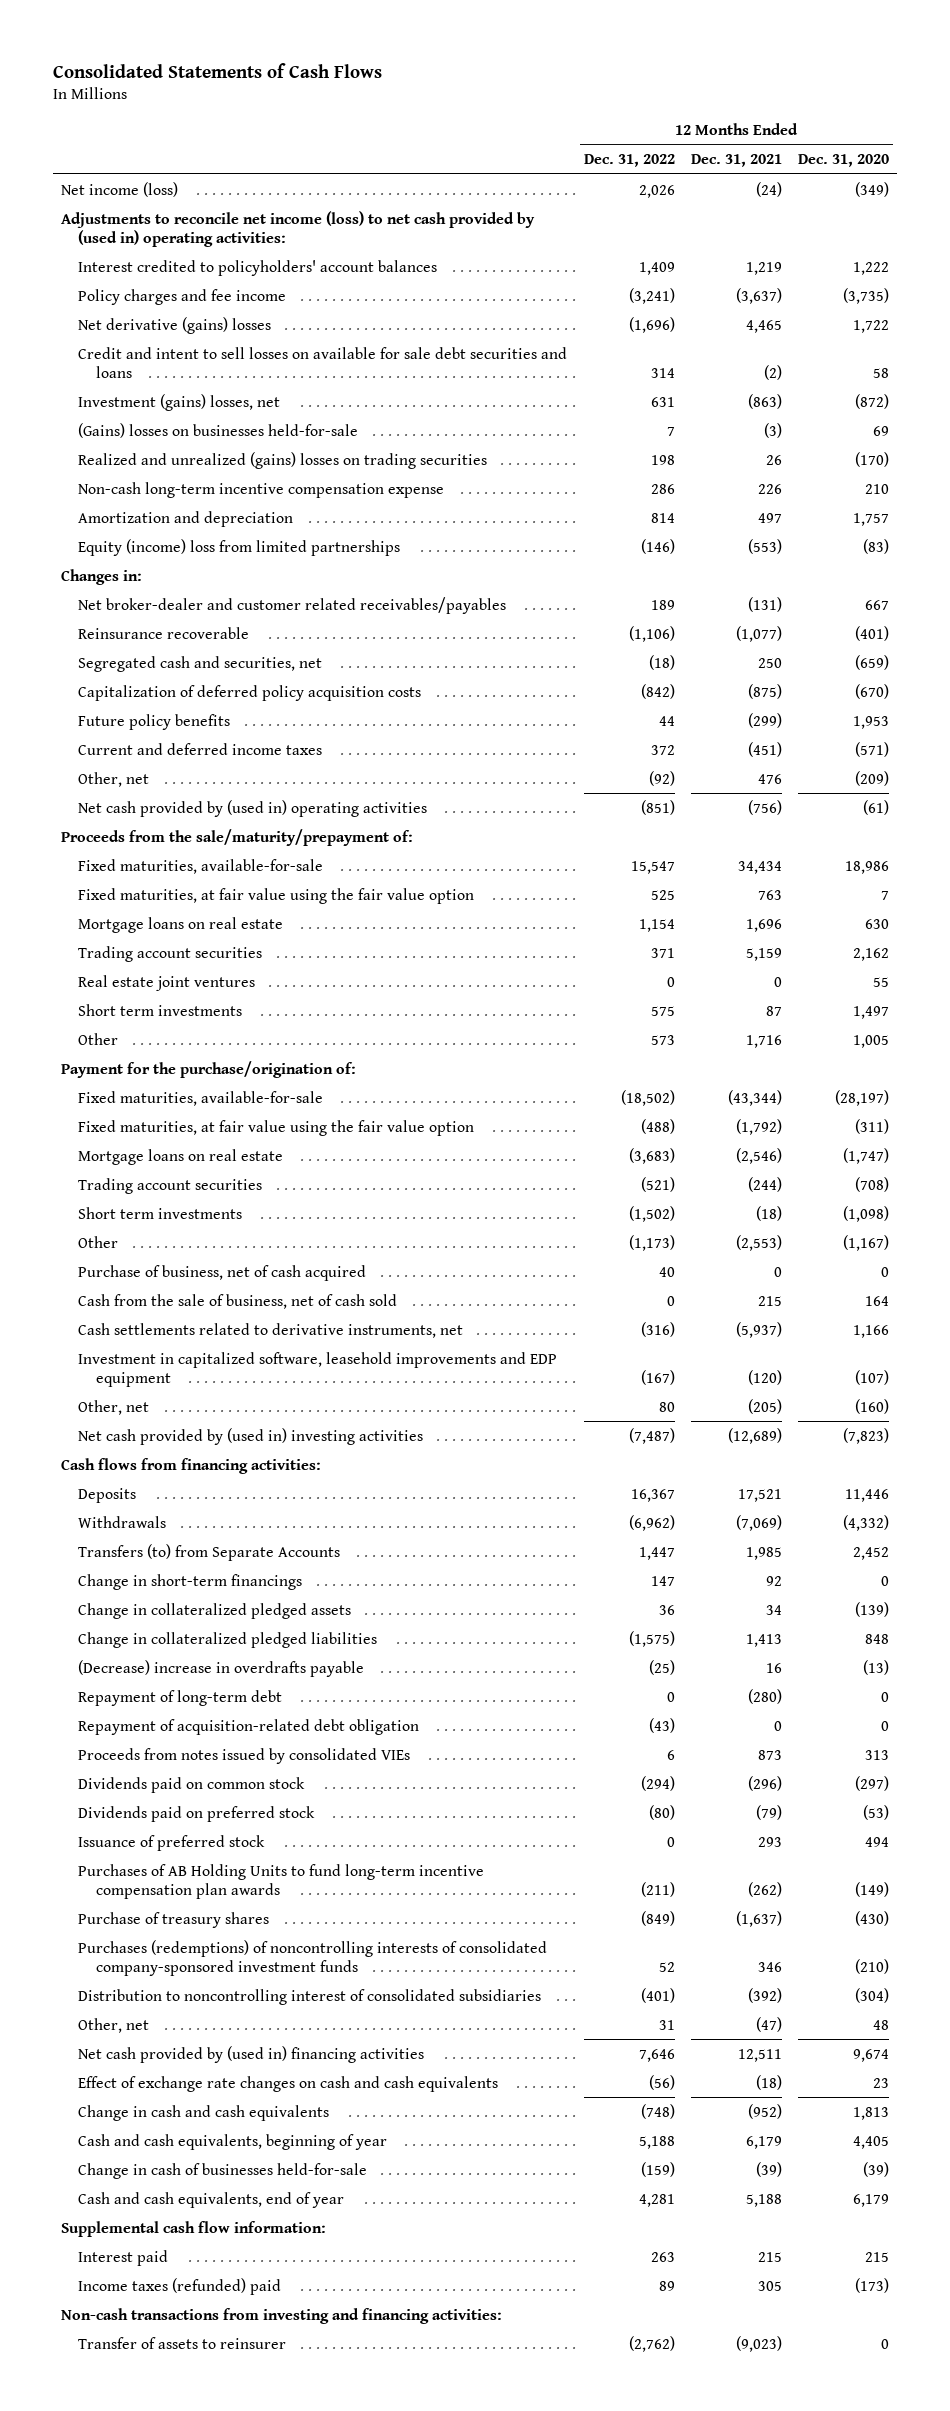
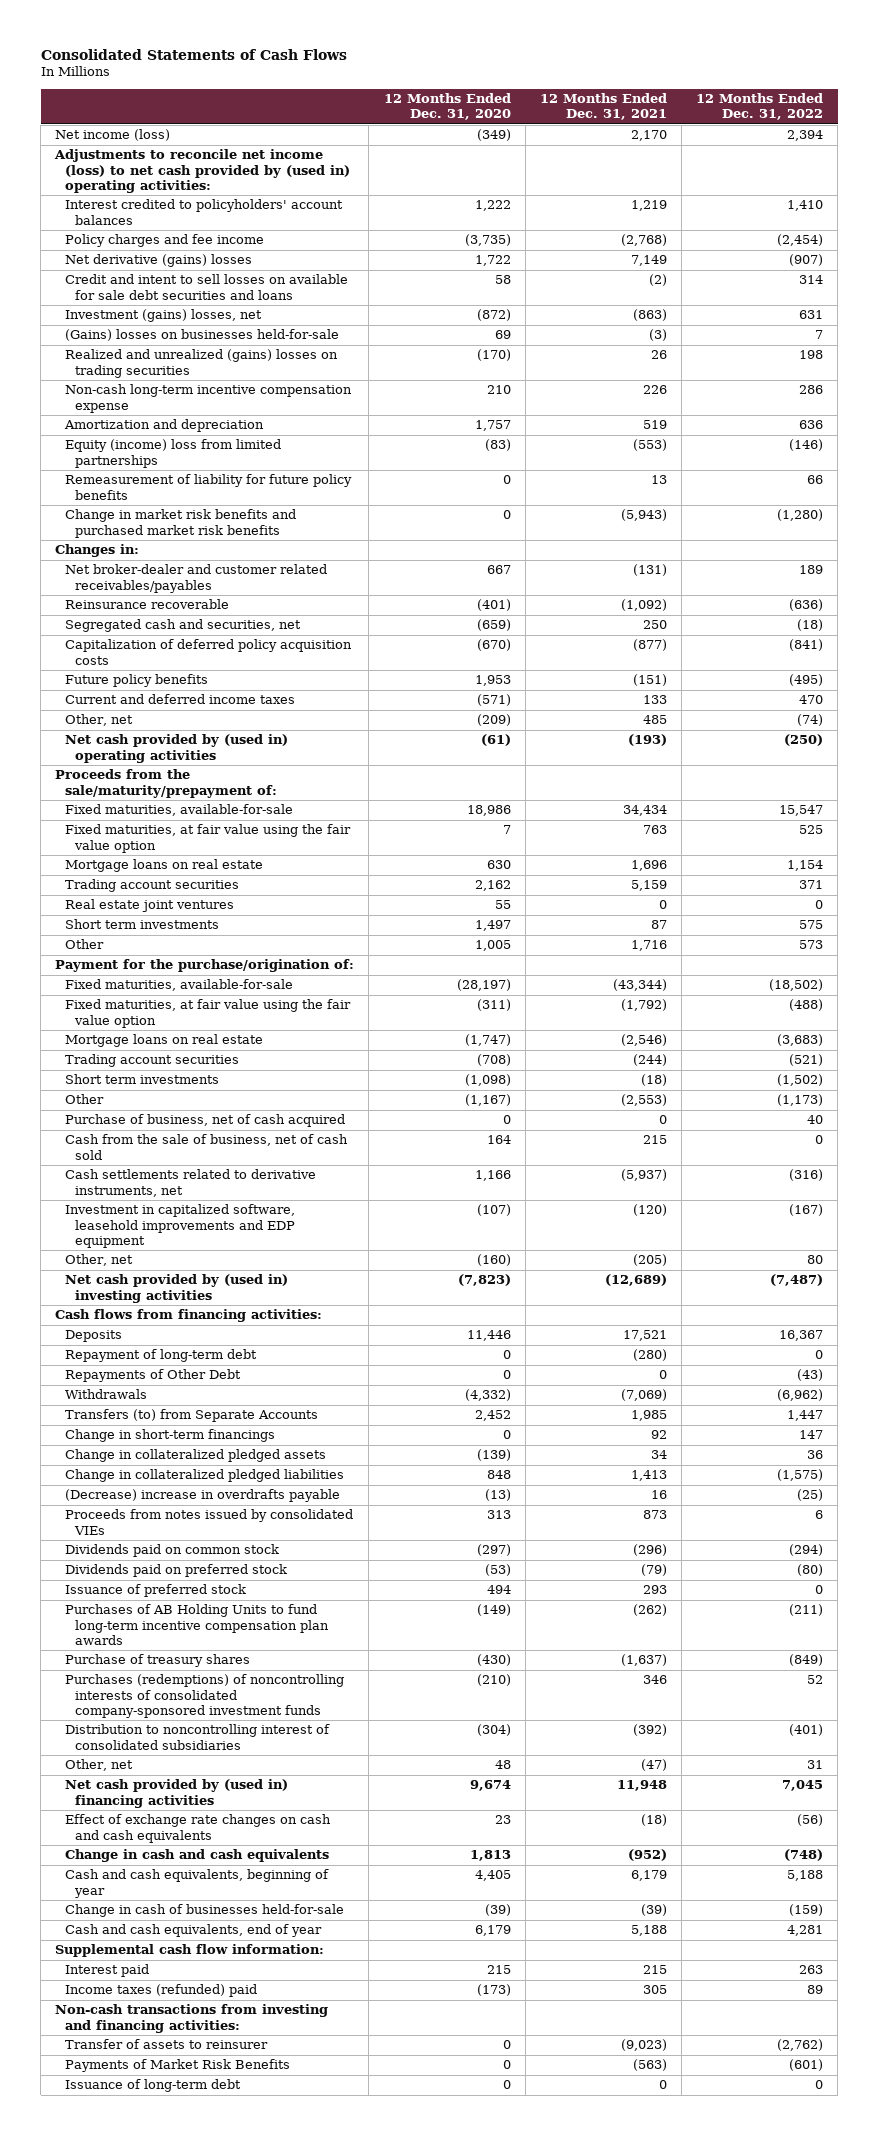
[638,184,675,198] 2,026 -> [787,130,824,142] 2,394
[755,181,782,197] (24) -> [630,130,667,142] 2,170
[638,261,675,275] 1,409 -> [787,200,824,212] 1,410
[628,287,675,304] (3,241) -> [777,234,824,247] (2,454)
[735,287,782,304] (3,637) -> [620,234,667,247] (2,768)
[628,316,675,333] (1,696) -> [789,254,824,267] (907)
[745,319,782,333] 4,465 -> [630,255,667,267] 7,149
[650,512,675,523] 814 -> [799,420,824,430] 636
[757,512,782,523] 497 -> [642,420,667,430] 519
none -> [65,474,353,500] Remeasurement of liability for future policy benefits
none -> [65,509,297,538] Change in market risk benefits and purchased market risk benefits
[628,625,675,642] (1,106) -> [789,599,824,612] (636)
[735,625,782,642] (1,077) -> [620,599,667,612] (1,092)
[640,683,675,699] (842) -> [789,639,824,652] (841)
[747,683,782,699] (875) -> [632,639,667,652] (877)
[658,715,675,726] 44 -> [789,674,824,687] (495)
[747,712,782,728] (299) -> [632,674,667,687] (151)
[650,744,675,755] 372 -> [799,695,824,705] 470
[747,741,782,757] (451) -> [642,695,667,705] 133
[648,770,675,786] (92) -> [797,714,824,727] (74)
[757,773,782,784] 476 -> [642,715,667,725] 485
[640,799,675,815] (851) -> [784,734,824,747] (250)
[747,799,782,815] (756) -> [627,734,667,747] (193)
[78,1689,283,1706] Repayment of long-term debt -> [65,1349,258,1363] Repayment of long-term debt
none -> [65,1369,242,1383] Repayments of Other Debt
[78,1718,420,1735] Repayment of acquisition-related debt obligation -> none
[638,2048,675,2062] 7,646 -> [782,1780,824,1792] 7,045
[737,2048,782,2062] 12,511 -> [616,1780,667,1792] 11,948
none -> [65,2059,291,2073] Payments of Market Risk Benefits
none -> [65,2079,242,2093] Issuance of long-term debt

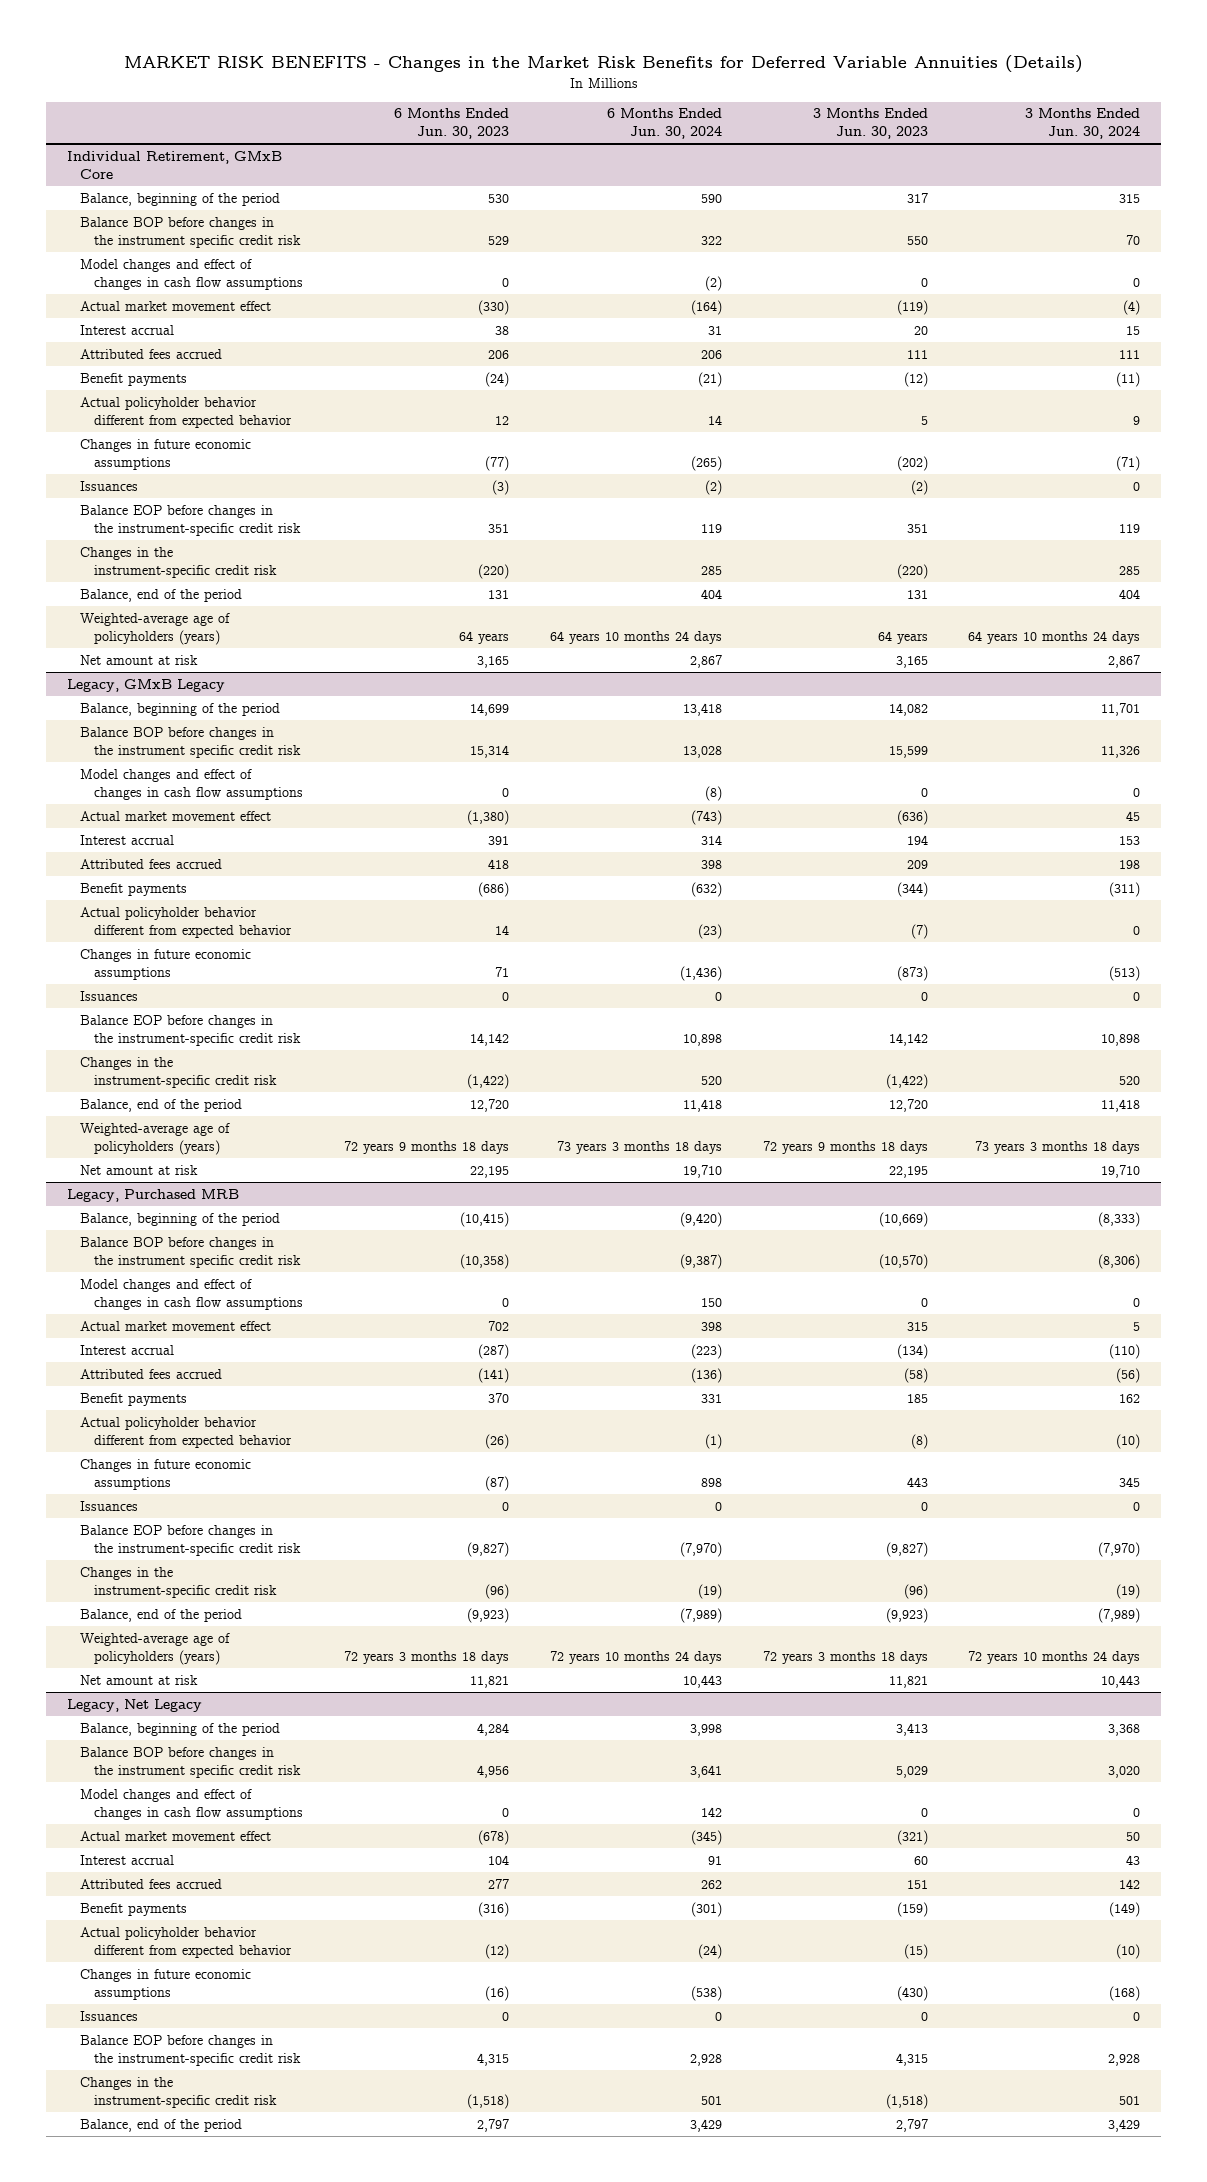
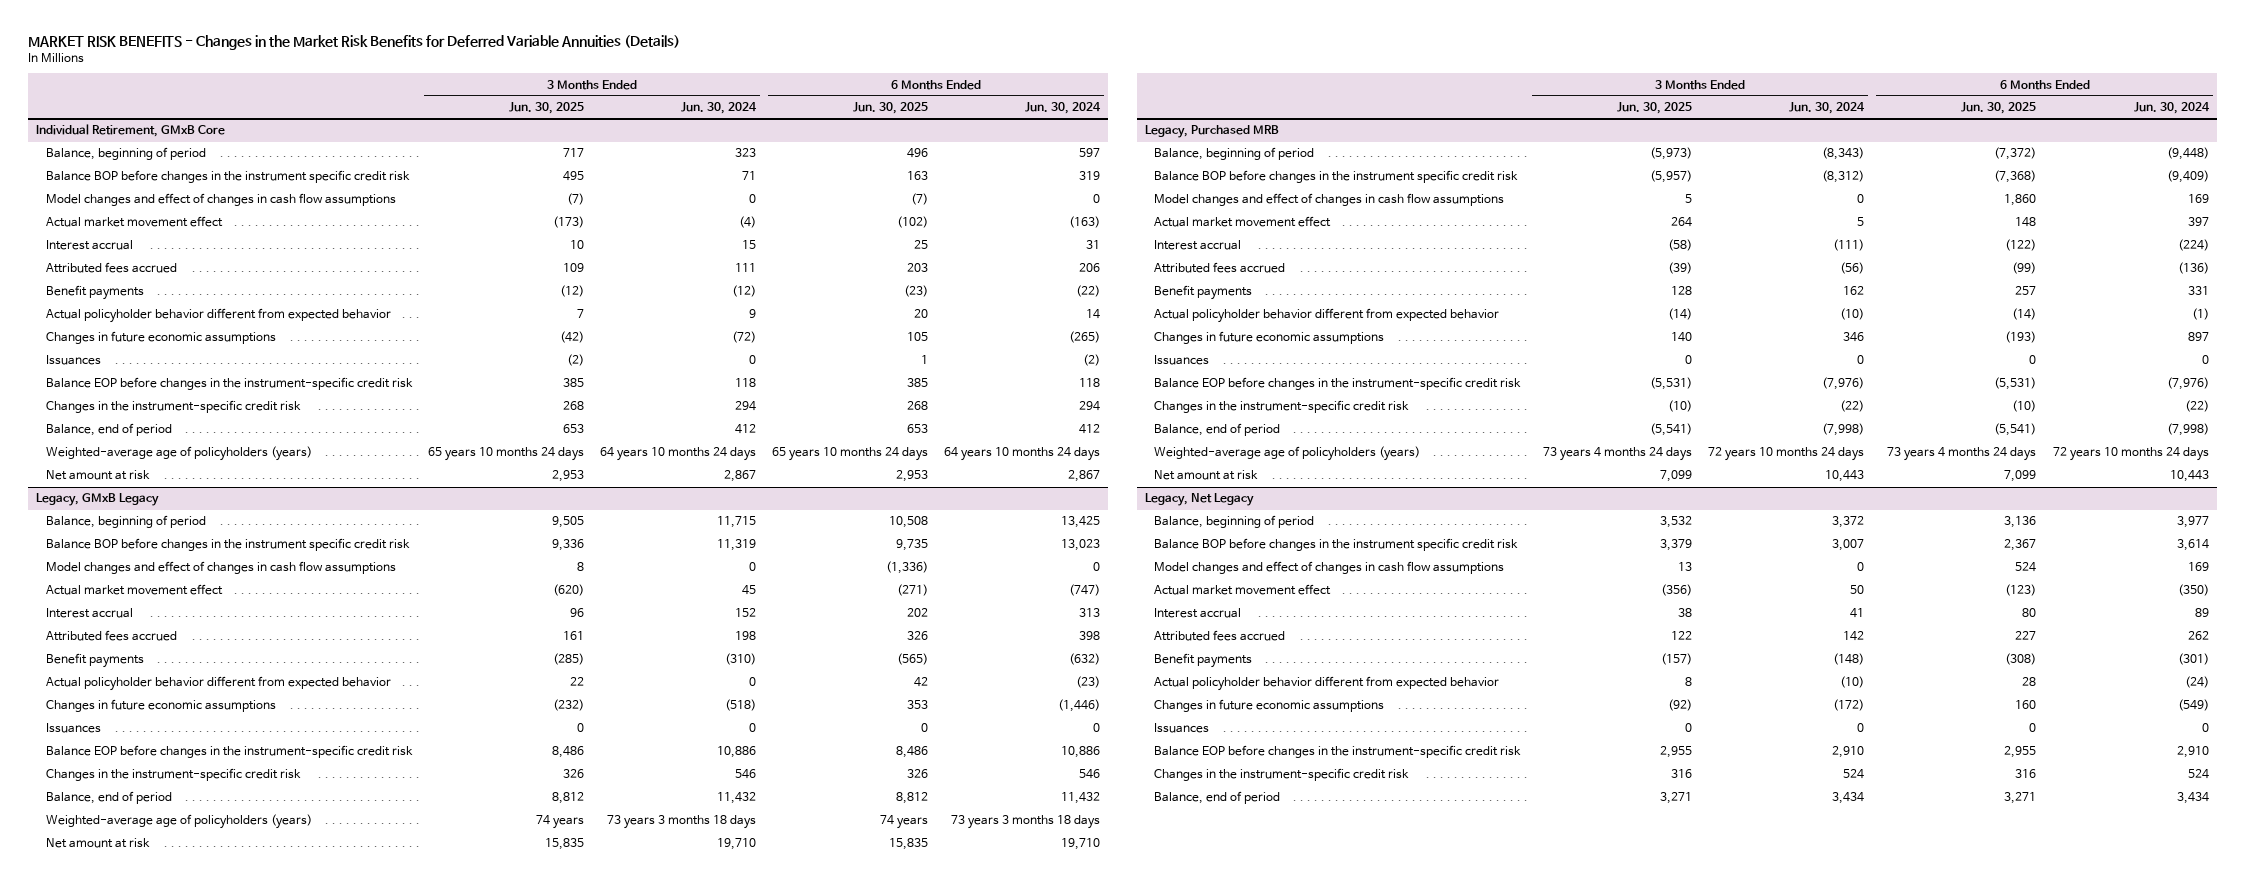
[393,108,509,140] 6 Months Ended Jun. 30, 2023 -> none
[812,108,928,140] 3 Months Ended Jun. 30, 2023 -> none
none -> [508,102,584,115] Jun. 30, 2025
none -> [852,102,928,115] Jun. 30, 2025
[80,192,281,206] Balance, beginning of the period -> [45,147,206,161] Balance, beginning of period
[700,193,722,203] 590 -> [1078,148,1100,158] 597
[1119,193,1141,203] 315 -> [734,148,756,158] 323
[700,235,722,245] 322 -> [1078,171,1100,181] 319
[1126,234,1141,245] 70 -> [741,171,756,181] 71
[704,275,722,291] (2) -> [1092,194,1100,204] 0
[690,299,722,315] (164) -> [1068,216,1100,229] (163)
[697,371,722,387] (21) -> [1075,285,1100,298] (22)
[1116,371,1141,387] (11) -> [731,285,756,298] (12)
[1116,455,1141,471] (71) -> [731,331,756,344] (72)
[700,523,722,533] 119 -> [1078,378,1100,388] 118
[1119,523,1141,533] 119 -> [734,378,756,388] 118
[700,565,722,575] 285 -> [1078,401,1100,412] 294
[1119,565,1141,575] 285 -> [734,401,756,412] 294
[80,588,243,602] Balance, end of the period -> [45,423,172,437] Balance, end of period
[700,588,722,599] 404 -> [1078,424,1100,435] 412
[1119,588,1141,599] 404 -> [734,424,756,435] 412
[80,702,281,716] Balance, beginning of the period -> [45,515,206,529] Balance, beginning of period
[682,702,722,716] 13,418 -> [1060,516,1100,529] 13,425
[1101,702,1141,716] 11,701 -> [716,516,756,529] 11,715
[682,745,722,758] 13,028 -> [1060,539,1100,552] 13,023
[1101,745,1141,758] 11,326 -> [716,539,756,552] 11,319
[704,785,722,801] (8) -> [1092,562,1100,572] 0
[690,809,722,825] (743) -> [1068,584,1100,597] (747)
[700,834,722,845] 314 -> [1078,608,1100,618] 313
[1119,835,1141,845] 153 -> [734,608,756,618] 152
[1109,881,1141,897] (311) -> [724,653,756,666] (310)
[679,965,722,981] (1,436) -> [1057,699,1100,713] (1,446)
[1109,965,1141,981] (513) -> [724,699,756,712] (518)
[682,1033,722,1046] 10,898 -> [1060,746,1100,759] 10,886
[1101,1033,1141,1046] 10,898 -> [716,746,756,759] 10,886
[700,1075,722,1085] 520 -> [1078,769,1100,780] 546
[1119,1075,1141,1085] 520 -> [734,769,756,780] 546
[80,1098,243,1112] Balance, end of the period -> [45,791,172,805] Balance, end of period
[682,1098,722,1112] 11,418 -> [1060,792,1100,805] 11,432
[1101,1098,1141,1112] 11,418 -> [716,792,756,805] 11,432
[80,1212,281,1226] Balance, beginning of the period -> [1154,147,1315,161] Balance, beginning of period
[679,1211,722,1227] (9,420) -> [2166,147,2209,161] (9,448)
[1098,1211,1141,1227] (8,333) -> [1822,147,1865,161] (8,343)
[679,1253,722,1269] (9,387) -> [2166,170,2209,184] (9,409)
[1098,1253,1141,1269] (8,306) -> [1822,170,1865,184] (8,312)
[700,1297,722,1307] 150 -> [2187,194,2209,204] 169
[700,1321,722,1331] 398 -> [2187,217,2209,227] 397
[690,1343,722,1359] (223) -> [2177,239,2209,252] (224)
[1109,1343,1141,1359] (110) -> [1833,239,1865,252] (111)
[700,1477,722,1487] 898 -> [2187,332,2209,342] 897
[1119,1476,1141,1487] 345 -> [1843,332,1865,343] 346
[679,1541,722,1557] (7,970) -> [2166,377,2209,391] (7,976)
[1098,1541,1141,1557] (7,970) -> [1822,377,1865,391] (7,976)
[697,1583,722,1599] (19) -> [2184,400,2209,413] (22)
[1116,1583,1141,1599] (19) -> [1840,400,1865,413] (22)
[80,1608,243,1622] Balance, end of the period -> [1154,423,1281,437] Balance, end of period
[679,1607,722,1623] (7,989) -> [2166,423,2209,437] (7,998)
[1098,1607,1141,1623] (7,989) -> [1822,423,1865,437] (7,998)
[80,1722,281,1736] Balance, beginning of the period -> [1154,515,1315,529] Balance, beginning of period
[689,1723,722,1736] 3,998 -> [2176,516,2209,529] 3,977
[1108,1723,1141,1736] 3,368 -> [1832,516,1865,529] 3,372
[689,1764,722,1778] 3,641 -> [2176,539,2209,552] 3,614
[1108,1765,1141,1778] 3,020 -> [1832,539,1865,552] 3,007
[700,1806,722,1817] 142 -> [2187,562,2209,572] 169
[690,1829,722,1845] (345) -> [2177,584,2209,597] (350)
[707,1855,722,1865] 91 -> [2194,608,2209,618] 89
[1126,1854,1141,1865] 43 -> [1850,608,1865,619] 41
[1109,1901,1141,1917] (149) -> [1833,653,1865,666] (148)
[690,1985,722,2001] (538) -> [2177,699,2209,712] (549)
[1109,1985,1141,2001] (168) -> [1833,699,1865,712] (172)
[689,2053,722,2066] 2,928 -> [2176,746,2209,759] 2,910
[1108,2053,1141,2066] 2,928 -> [1832,746,1865,759] 2,910
[700,2095,722,2105] 501 -> [2187,769,2209,780] 524
[1119,2095,1141,2105] 501 -> [1843,769,1865,780] 524
[80,2118,243,2132] Balance, end of the period -> [1154,791,1281,805] Balance, end of period
[689,2118,722,2132] 3,429 -> [2176,792,2209,805] 3,434
[1108,2118,1141,2132] 3,429 -> [1832,792,1865,805] 3,434

